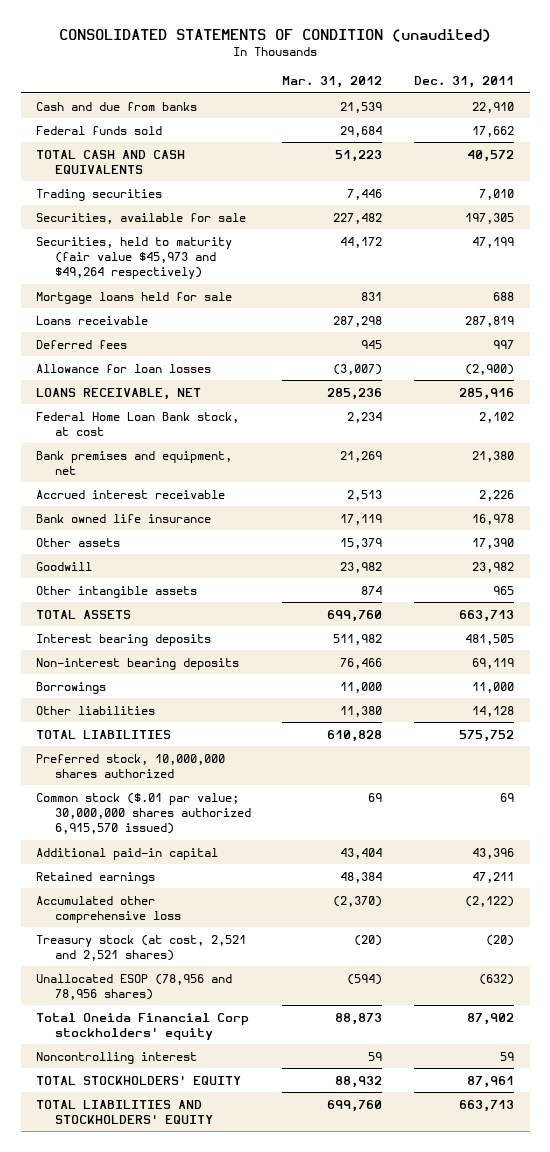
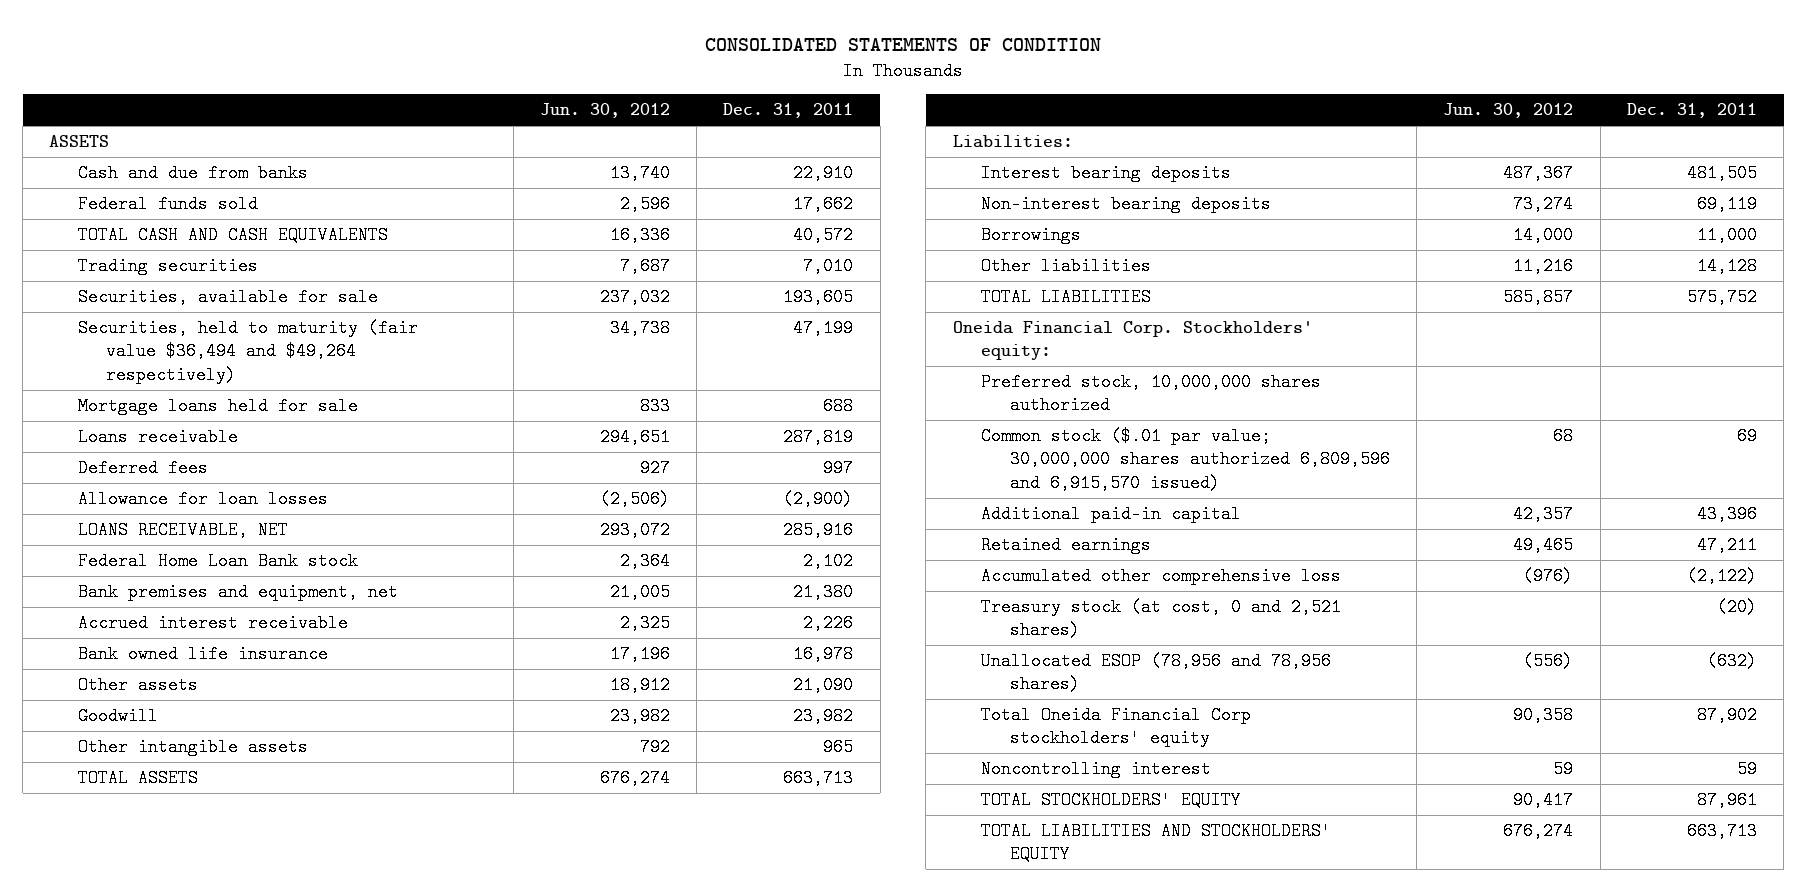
[59,28,492,42] CONSOLIDATED STATEMENTS OF CONDITION (unaudited) -> [705,37,1102,51] CONSOLIDATED STATEMENTS OF CONDITION
[282,76,383,89] Mar. 31, 2012 -> none
none -> [539,103,670,119] Jun. 30, 2012
none -> [49,135,110,148] ASSETS
[464,212,514,224] 197,305 -> [783,288,854,307] 193,605
[36,236,233,280] Securities, held to maturity (fair value $45,973 and $49,264 respectively) -> [77,319,418,384] Securities, held to maturity (fair value $36,494 and $49,264 respectively)
[36,411,240,436] Federal Home Loan Bank stock, at cost -> [77,552,358,571] Federal Home Loan Bank stock
[471,537,514,549] 17,390 -> [793,676,854,695] 21,090
none -> [952,135,1073,149] Liabilities:
none -> [952,321,1313,361] Oneida Financial Corp. Stockholders' equity:
[36,792,251,835] Common stock ($.01 par value; 30,000,000 shares authorized 6,915,570 issued) -> [981,427,1390,492] Common stock ($.01 par value; 30,000,000 shares authorized 6,809,596 and 6,915,570 issued)
[36,934,247,961] Treasury stock (at cost, 2,521 and 2,521 shares) -> [981,598,1342,640] Treasury stock (at cost, 0 and 2,521 shares)

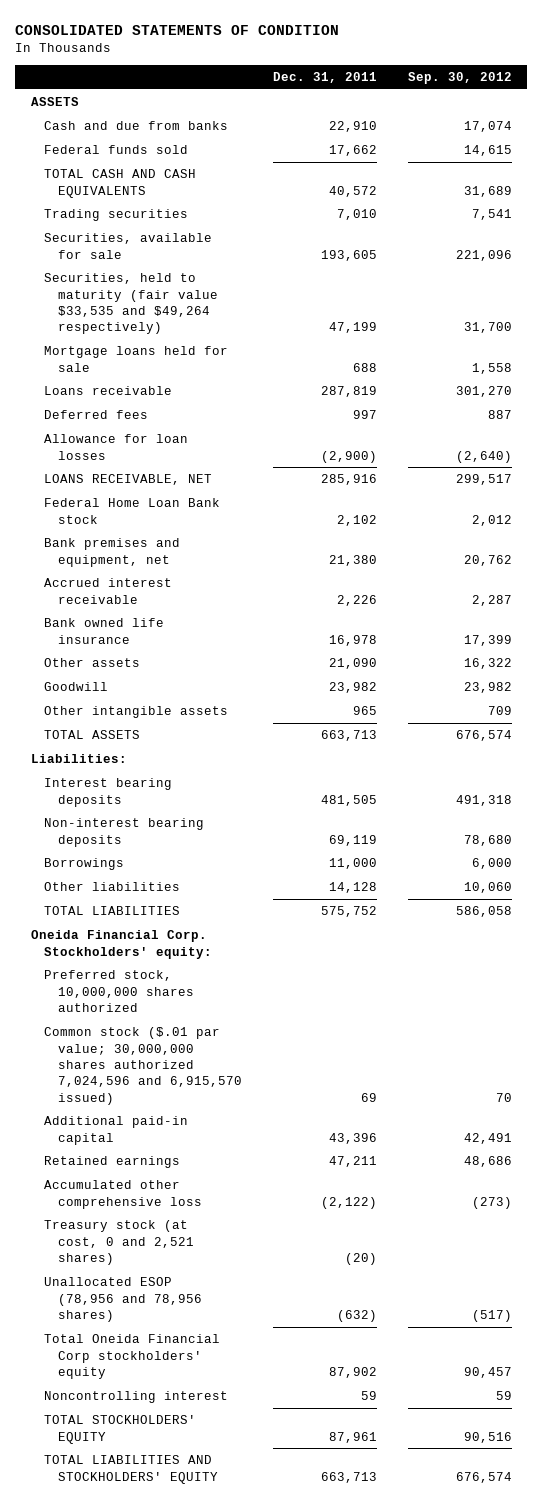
[539,103,670,119] Jun. 30, 2012 -> none
none -> [407,71,512,84] Sep. 30, 2012
[77,319,418,384] Securities, held to maturity (fair value $36,494 and $49,264 respectively) -> [44,273,218,335] Securities, held to maturity (fair value $33,535 and $49,264 respectively)
[981,427,1390,492] Common stock ($.01 par value; 30,000,000 shares authorized 6,809,596 and 6,915,570 issued) -> [44,1027,242,1105] Common stock ($.01 par value; 30,000,000 shares authorized 7,024,596 and 6,915,570 issued)

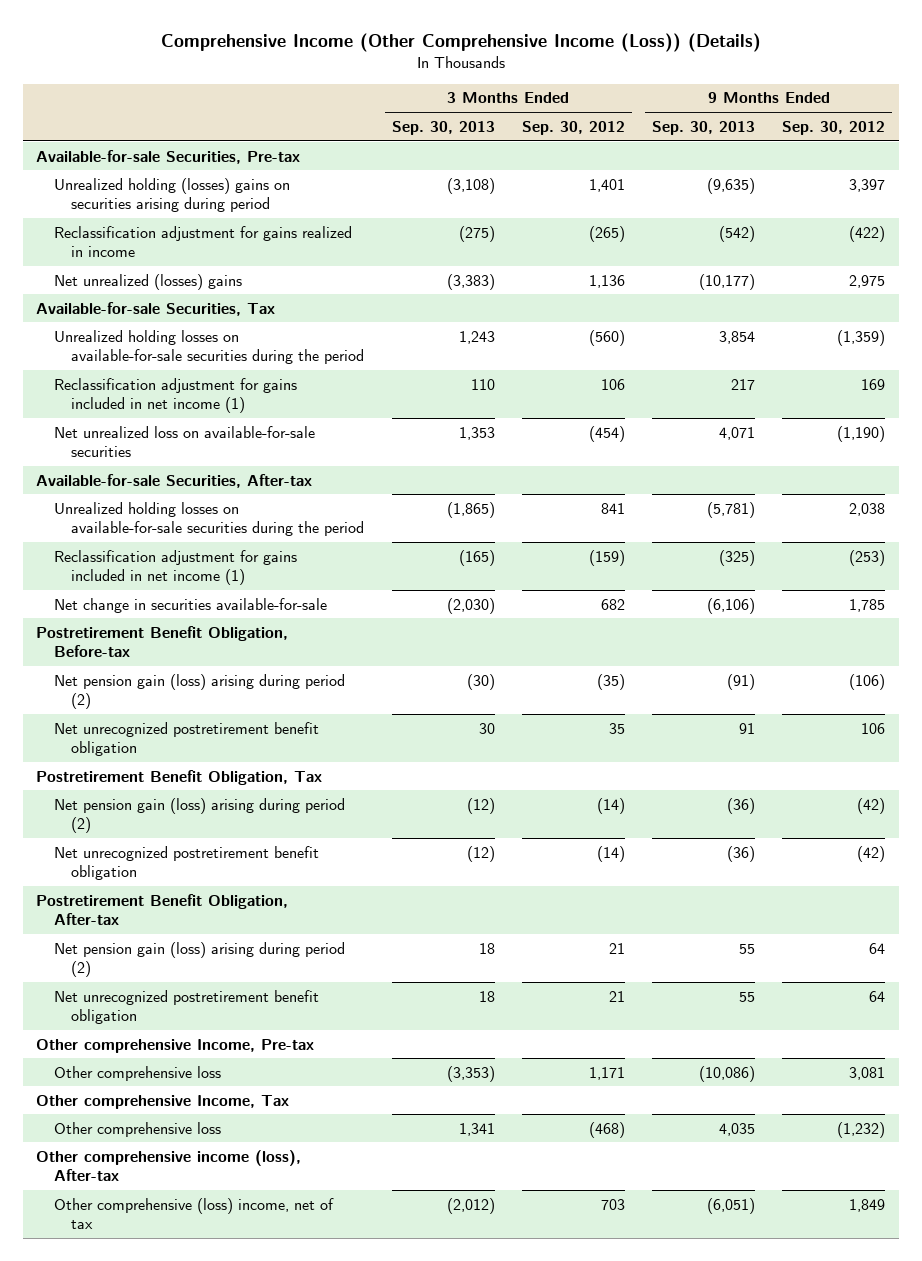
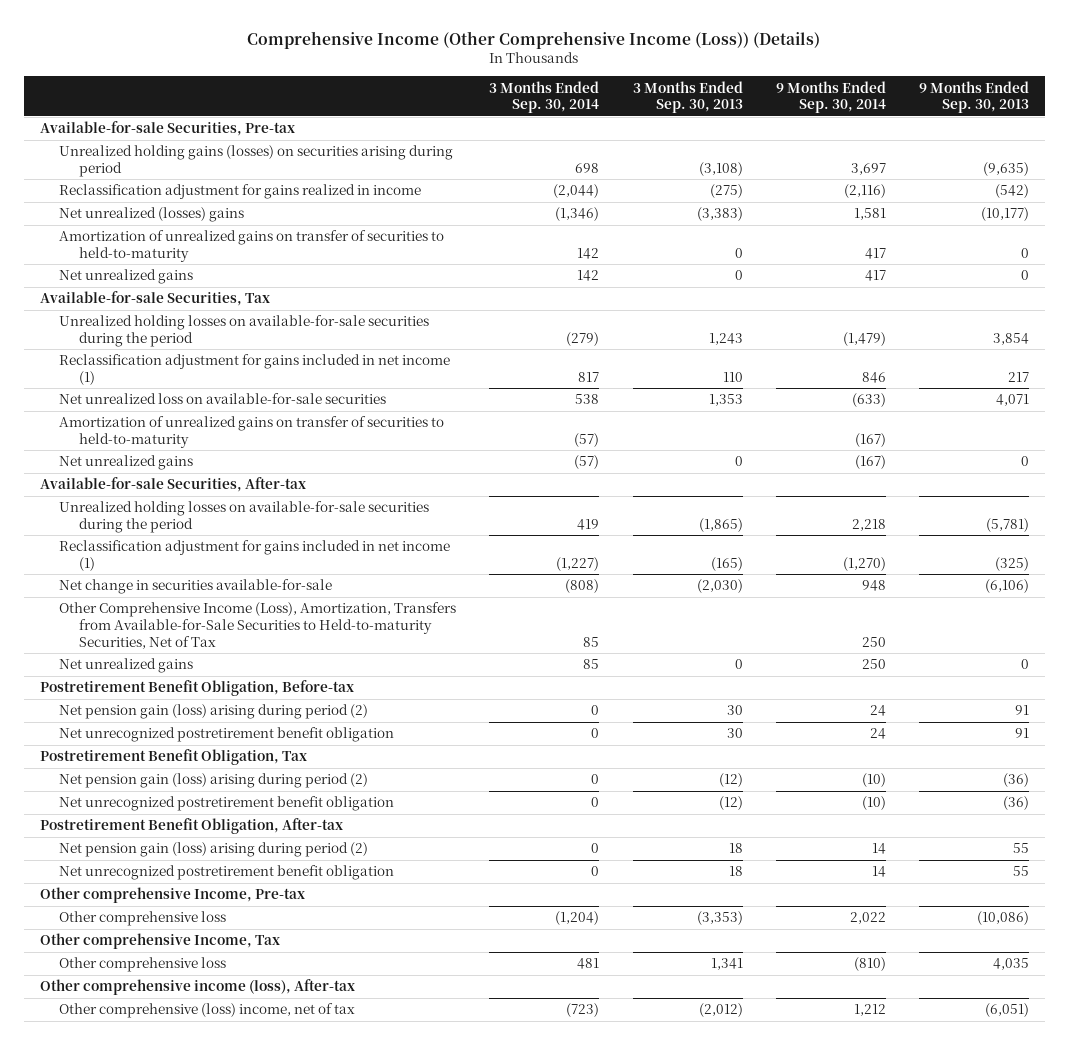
[521,120,625,135] Sep. 30, 2012 -> none
[782,120,886,135] Sep. 30, 2012 -> none
none -> [489,80,600,114] 3 Months Ended Sep. 30, 2014
none -> [775,80,886,114] 9 Months Ended Sep. 30, 2014
[53,177,290,213] Unrealized holding (losses) gains on securities arising during period -> [59,145,454,177] Unrealized holding gains (losses) on securities arising during period
none -> [59,230,445,262] Amortization of unrealized gains on transfer of securities to held-to-maturity
none -> [59,269,194,285] Net unrealized gains
none -> [59,416,445,448] Amortization of unrealized gains on transfer of securities to held-to-maturity
none -> [59,455,194,471] Net unrealized gains
none -> [59,602,457,649] Other Comprehensive Income (Loss), Amortization, Transfers from Available-for-Sale Securities to Held-to-maturity Securities, Net of Tax
none -> [59,658,194,674] Net unrealized gains
[466,673,495,690] (30) -> [726,705,743,716] 30
[727,673,756,690] (91) -> [1014,705,1029,716] 91

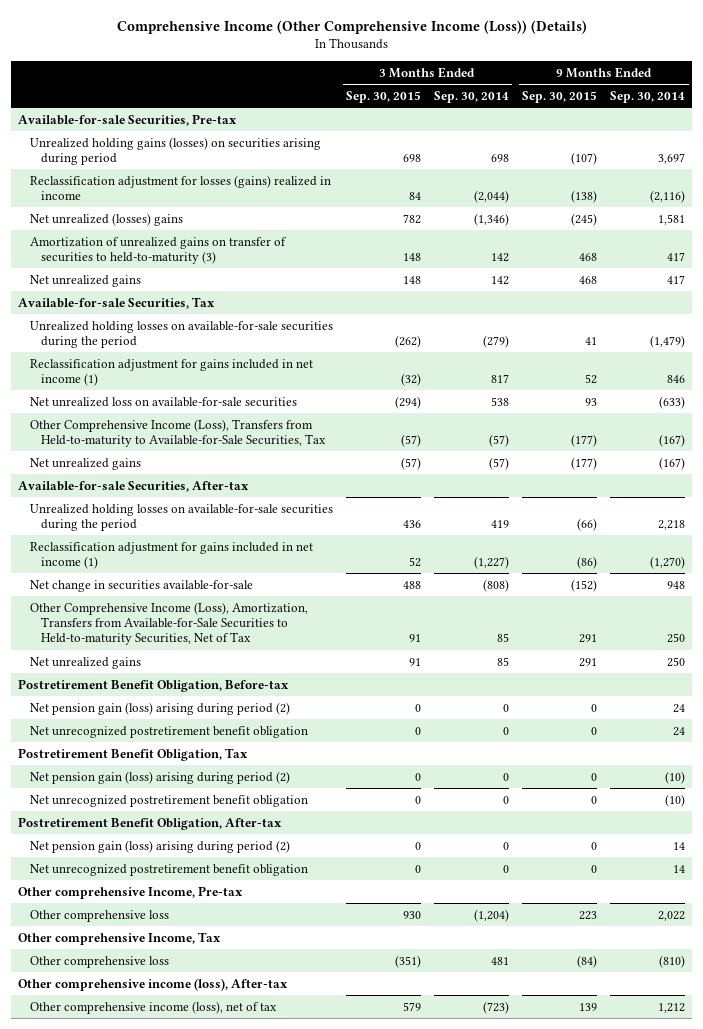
[632,80,743,114] 3 Months Ended Sep. 30, 2013 -> none
[918,80,1029,114] 9 Months Ended Sep. 30, 2013 -> none
none -> [345,90,421,103] Sep. 30, 2015
none -> [522,90,598,103] Sep. 30, 2015
[59,184,422,200] Reclassification adjustment for gains realized in income -> [29,174,331,201] Reclassification adjustment for losses (gains) realized in income
[59,230,445,262] Amortization of unrealized gains on transfer of securities to held-to-maturity -> [29,236,287,265] Amortization of unrealized gains on transfer of securities to held-to-maturity (3)
[59,416,445,448] Amortization of unrealized gains on transfer of securities to held-to-maturity -> [29,418,327,448] Other Comprehensive Income (Loss), Transfers from Held-to-maturity to Available-for-Sale Securities, Tax
[59,1003,356,1019] Other comprehensive (loss) income, net of tax -> [29,1000,277,1014] Other comprehensive income (loss), net of tax

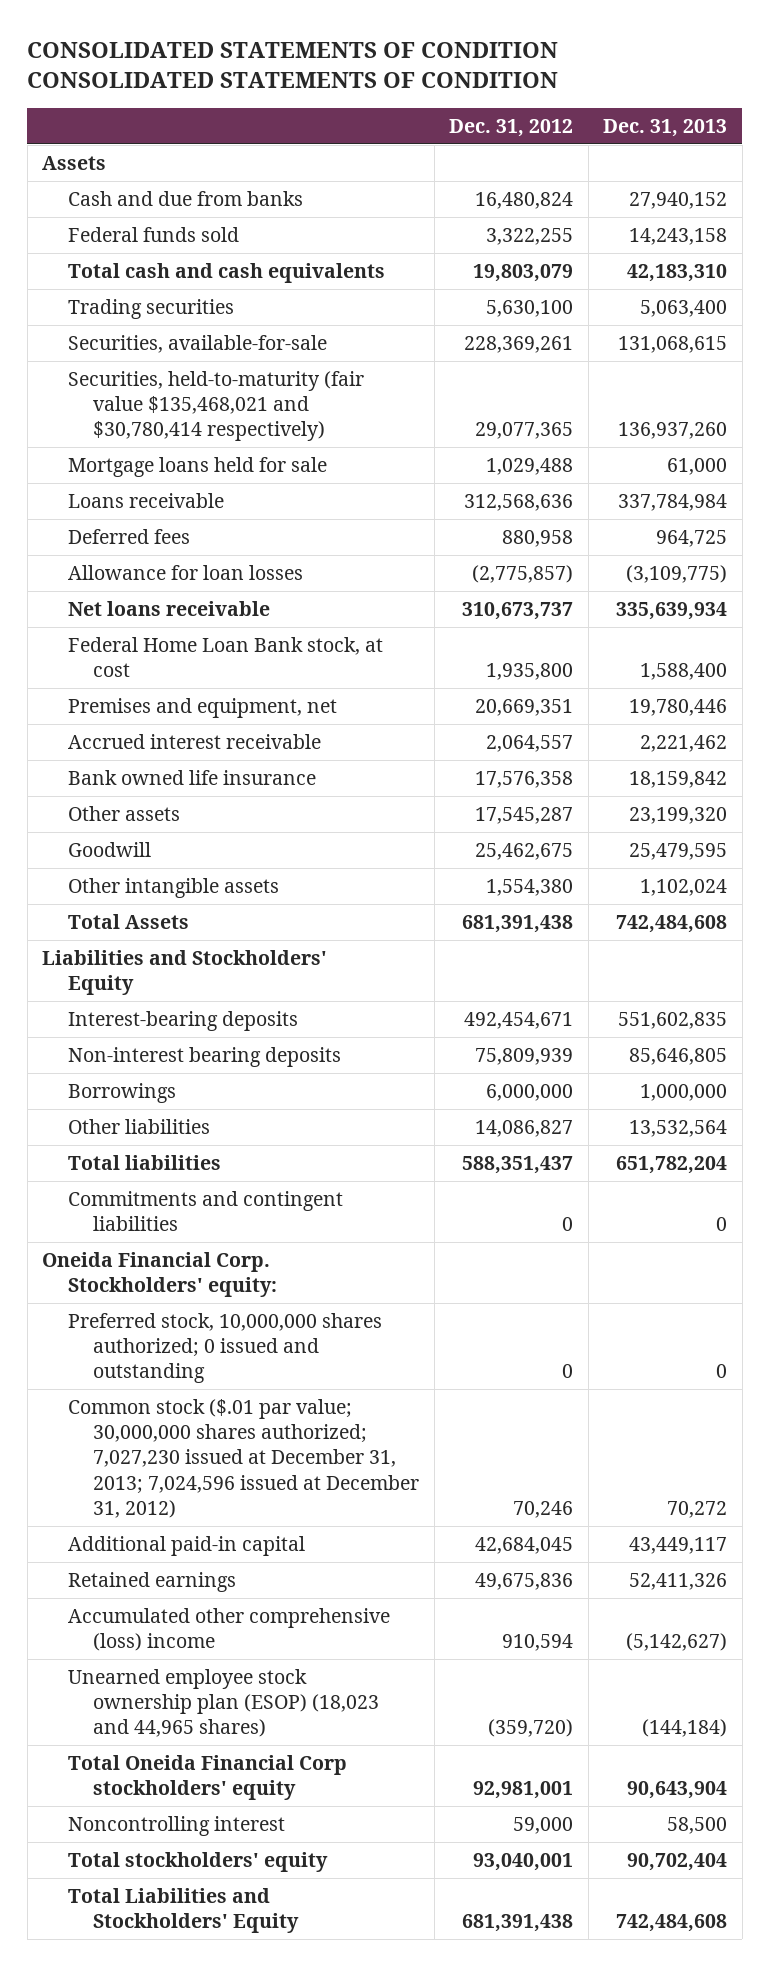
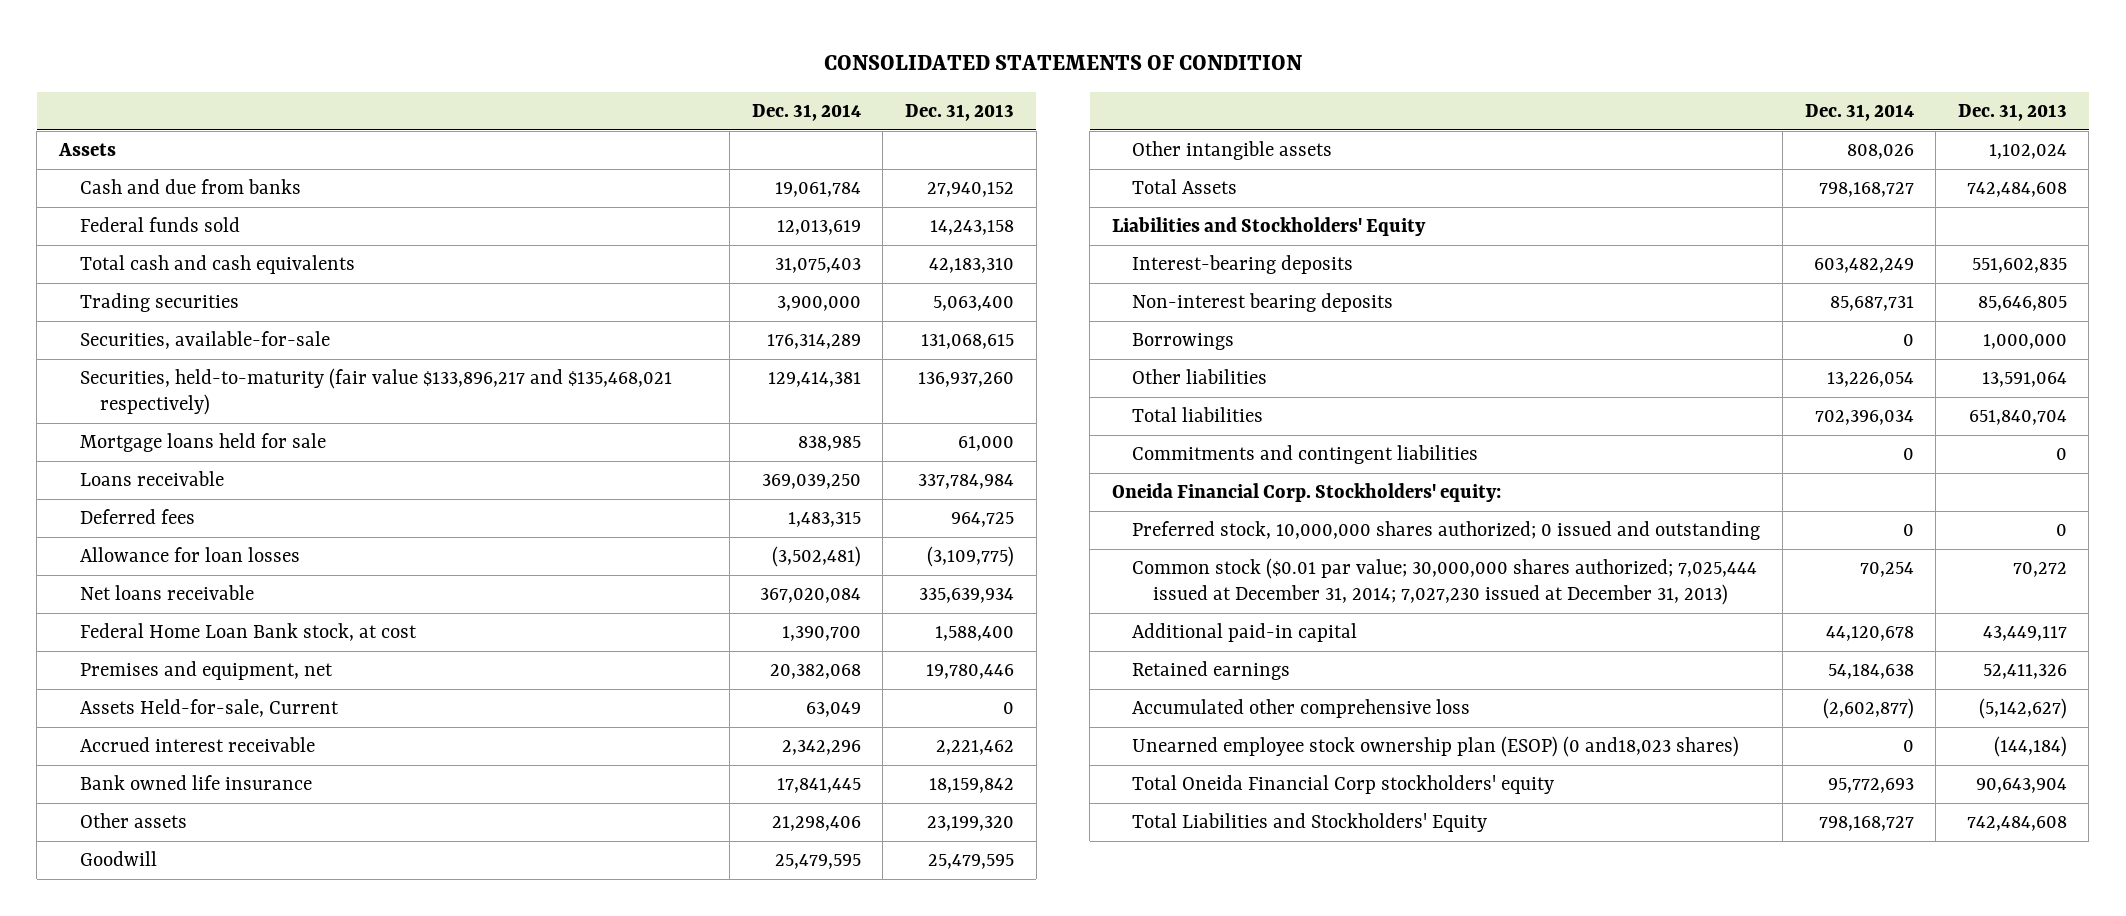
[27,41,559,89] CONSOLIDATED STATEMENTS OF CONDITION CONSOLIDATED STATEMENTS OF CONDITION -> [823,55,1302,71] CONSOLIDATED STATEMENTS OF CONDITION
[449,119,574,138] Dec. 31, 2012 -> none
none -> [751,103,861,121] Dec. 31, 2014
[67,370,364,442] Securities, held-to-maturity (fair value $135,468,021 and $30,780,414 respectively) -> [79,368,672,416] Securities, held-to-maturity (fair value $133,896,217 and $135,468,021 respectively)
none -> [79,699,339,718] Assets Held-for-sale, Current
[629,1119,728,1137] 13,532,564 -> [1981,372,2067,388] 13,591,064
[616,1155,728,1174] 651,782,204 -> [1968,410,2067,426] 651,840,704
[67,1398,420,1518] Common stock ($.01 par value; 30,000,000 shares authorized; 7,027,230 issued at December 31, 2013; 7,024,596 issued at December 31, 2012) -> [1132,558,1758,606] Common stock ($0.01 par value; 30,000,000 shares authorized; 7,025,444 issued at December 31, 2014; 7,027,230 issued at December 31, 2013)
[67,1607,390,1652] Accumulated other comprehensive (loss) income -> [1132,699,1471,719] Accumulated other comprehensive loss
[67,1668,380,1738] Unearned employee stock ownership plan (ESOP) (18,023 and 44,965 shares) -> [1132,736,1740,758] Unearned employee stock ownership plan (ESOP) (0 and18,023 shares)
[67,1815,285,1836] Noncontrolling interest -> none
[67,1851,328,1872] Total stockholders' equity -> none

